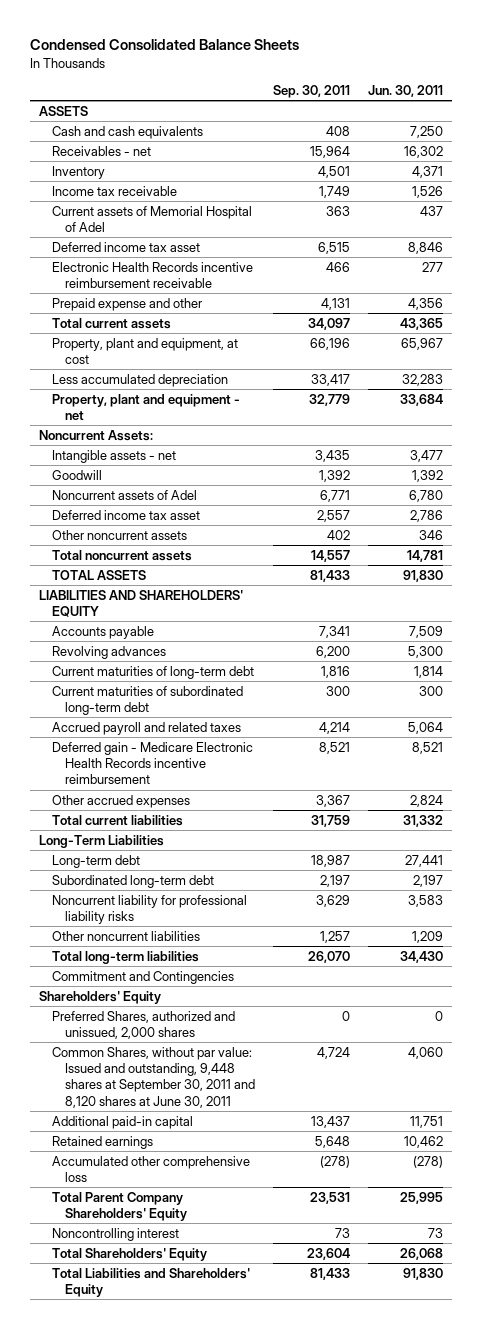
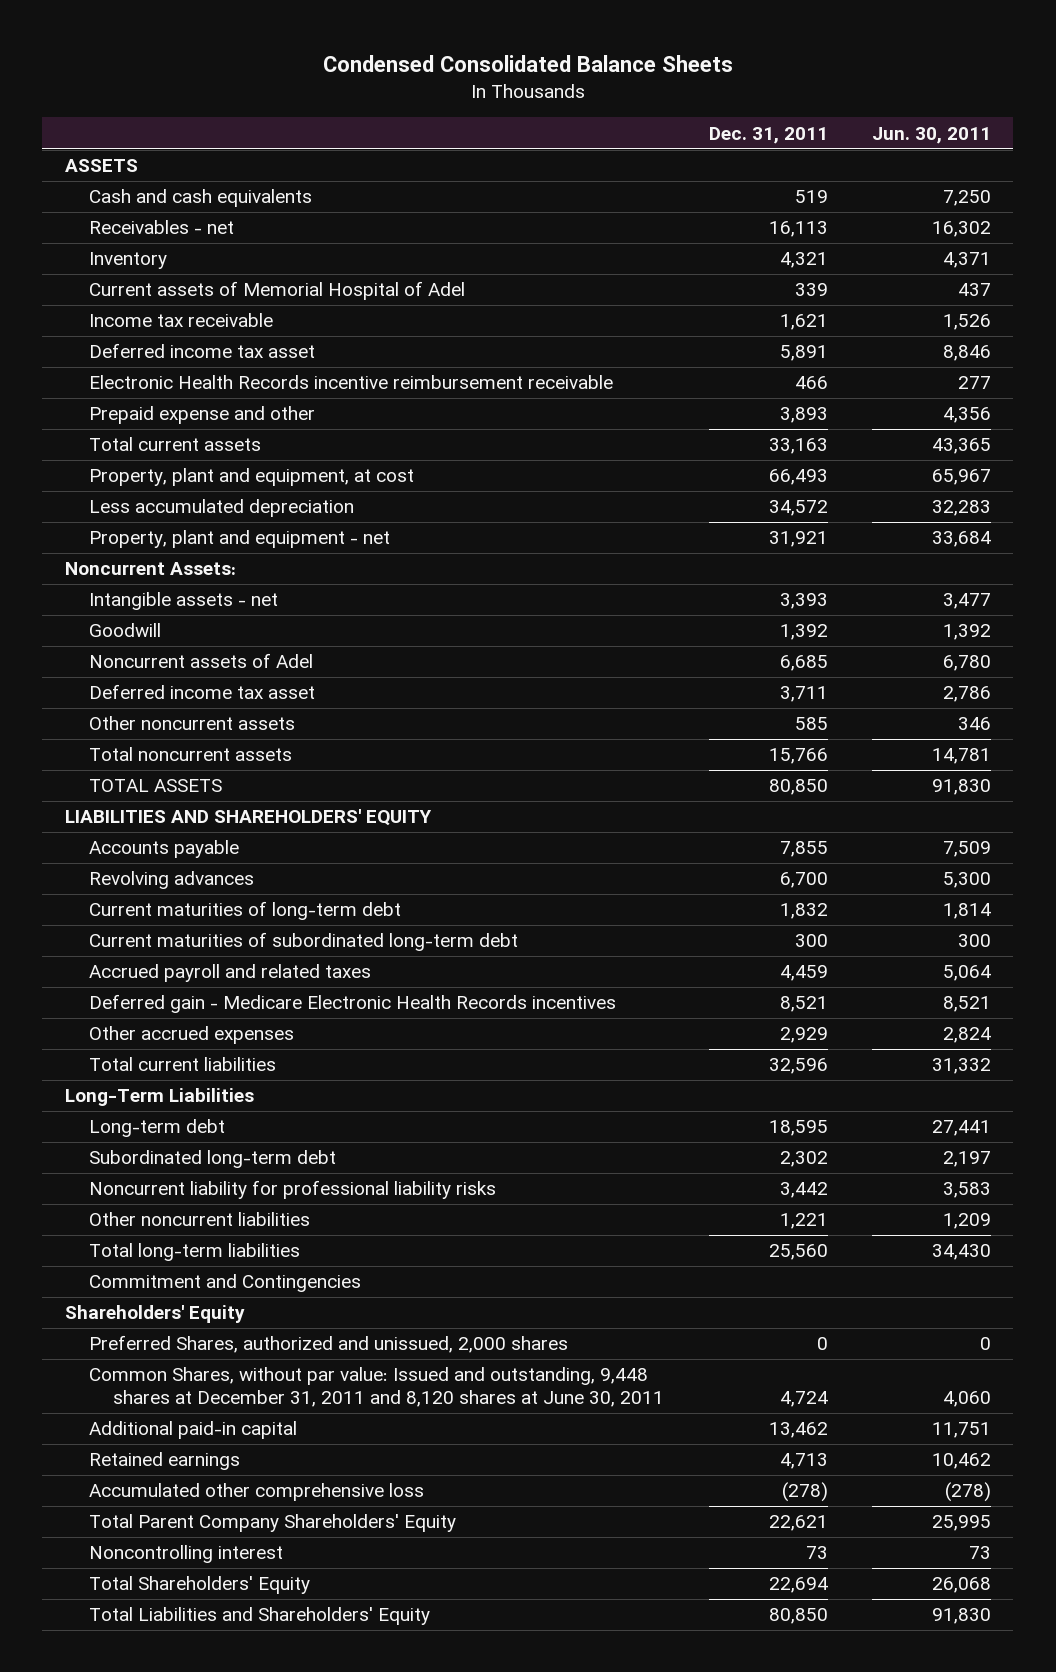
[272,85,350,99] Sep. 30, 2011 -> none
none -> [708,126,828,144] Dec. 31, 2011
[52,185,178,196] Income tax receivable -> [88,313,273,328] Income tax receivable
[52,741,254,785] Deferred gain - Medicare Electronic Health Records incentive reimbursement -> [88,994,616,1014] Deferred gain - Medicare Electronic Health Records incentives
[52,1046,256,1108] Common Shares, without par value: Issued and outstanding, 9,448 shares at September 30, 2011 and 8,120 shares at June 30, 2011 -> [88,1367,665,1408] Common Shares, without par value: Issued and outstanding, 9,448 shares at December 31, 2011 and 8,120 shares at June 30, 2011

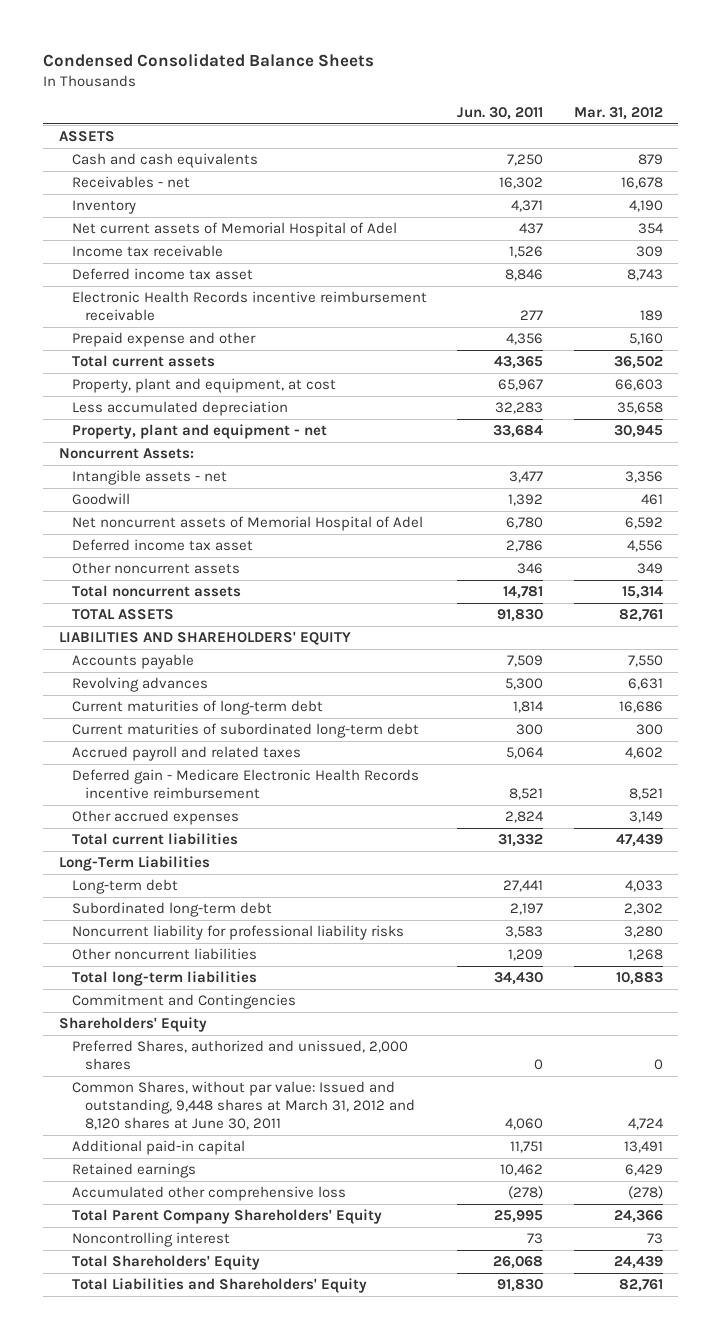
[708,126,828,144] Dec. 31, 2011 -> none
none -> [574,107,664,121] Mar. 31, 2012
[88,281,465,301] Current assets of Memorial Hospital of Adel -> [71,222,397,238] Net current assets of Memorial Hospital of Adel
[88,653,313,669] Noncurrent assets of Adel -> [71,516,423,532] Net noncurrent assets of Memorial Hospital of Adel
[88,994,616,1014] Deferred gain - Medicare Electronic Health Records incentives -> [71,769,419,800] Deferred gain - Medicare Electronic Health Records incentive reimbursement
[88,1367,665,1408] Common Shares, without par value: Issued and outstanding, 9,448 shares at December 31, 2011 and 8,120 shares at June 30, 2011 -> [71,1081,415,1131] Common Shares, without par value: Issued and outstanding, 9,448 shares at March 31, 2012 and 8,120 shares at June 30, 2011

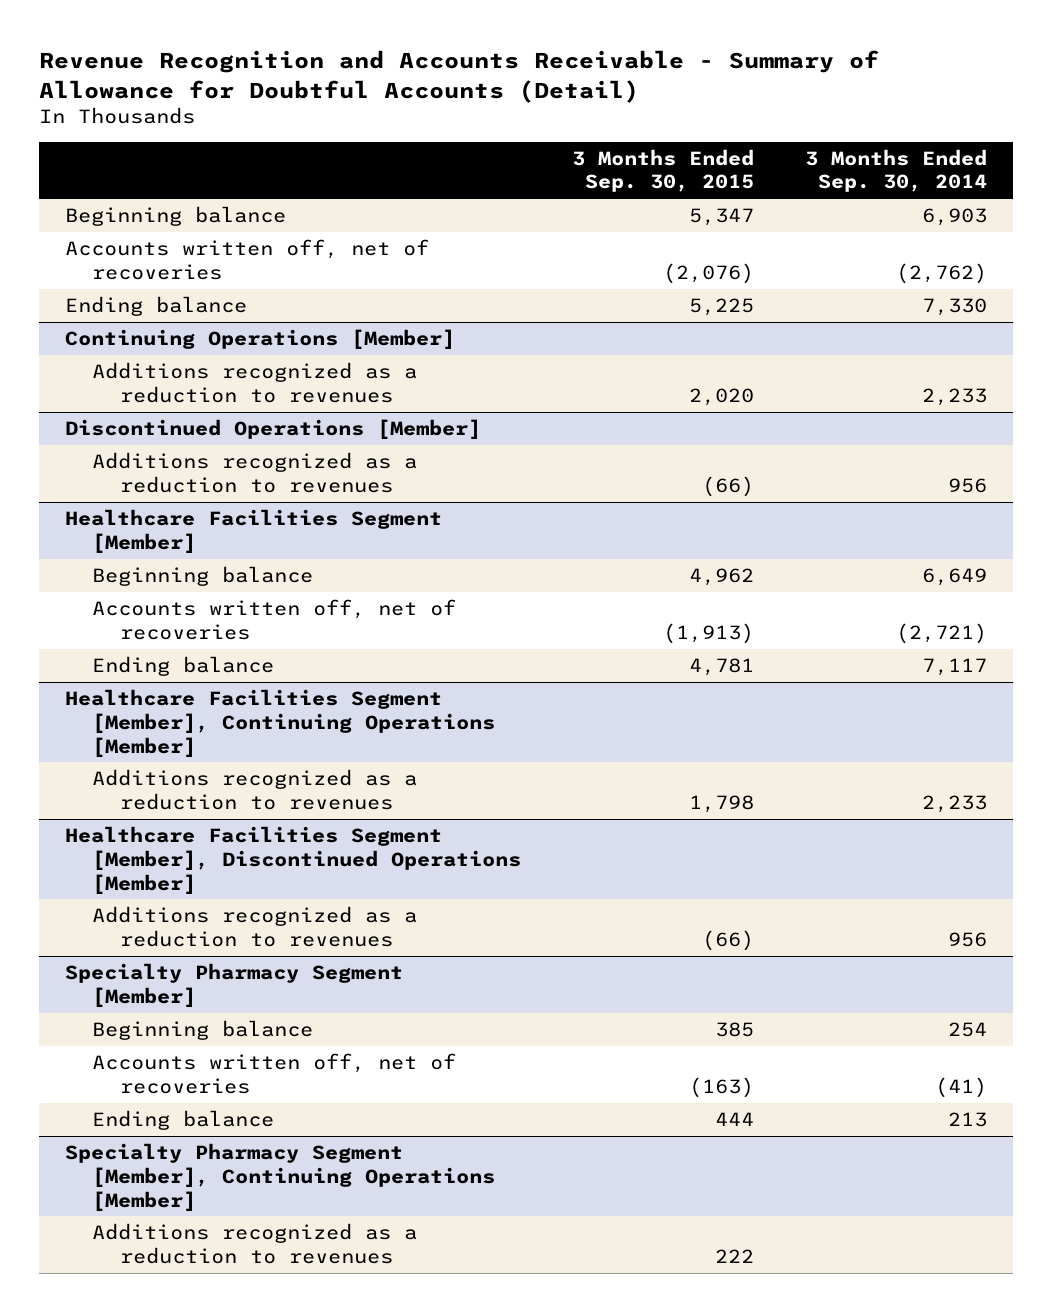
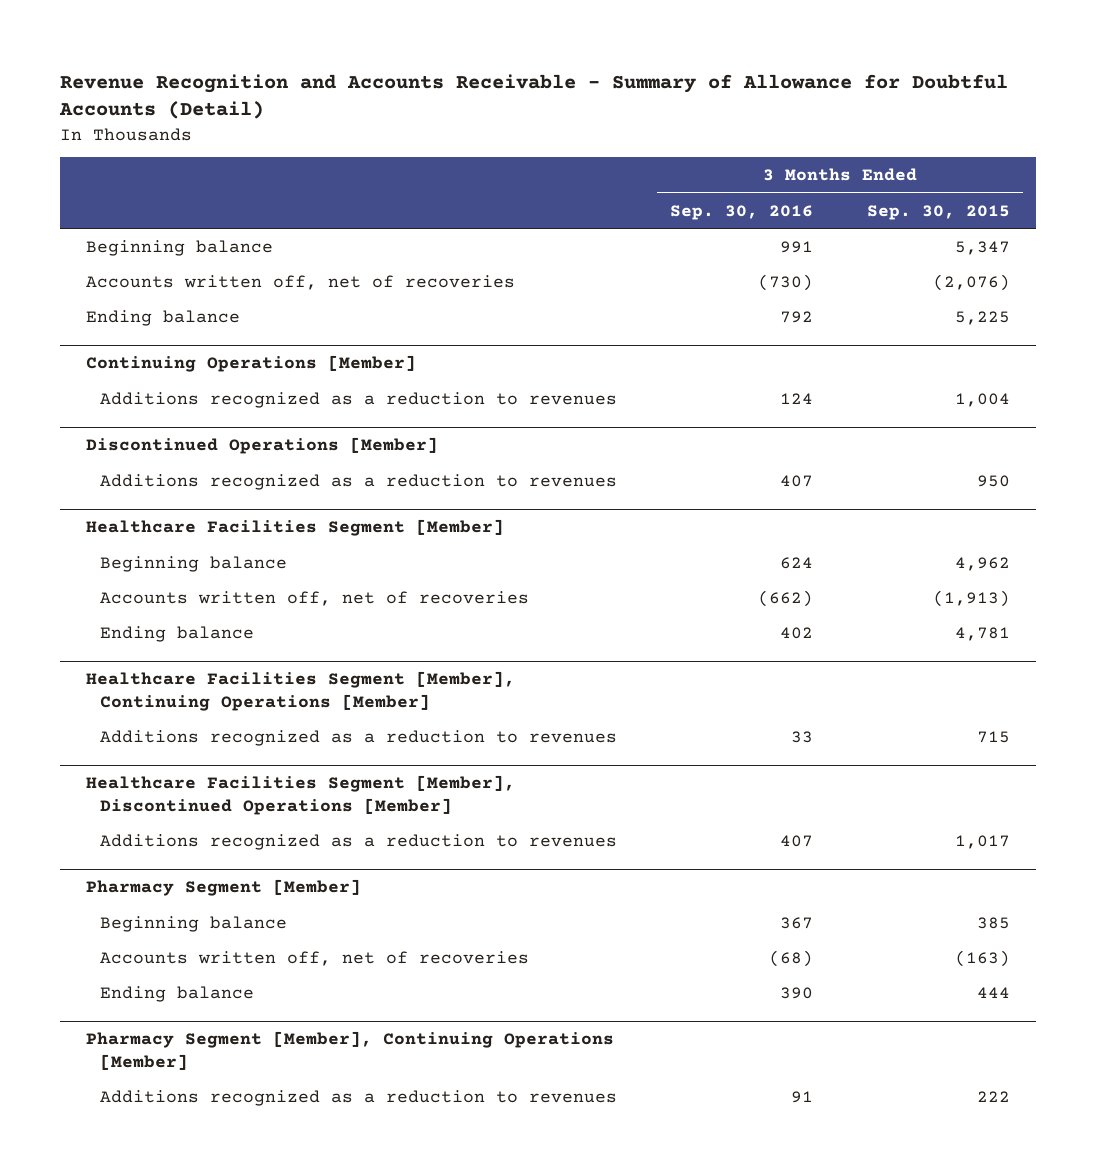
[805,148,988,193] 3 Months Ended Sep. 30, 2014 -> none
none -> [670,204,814,220] Sep. 30, 2016
[689,387,755,406] 2,020 -> [954,392,1010,407] 1,004
[702,475,755,497] (66) -> [976,474,1010,487] 950
[689,794,755,813] 1,798 -> [976,730,1010,743] 715
[702,929,755,951] (66) -> [954,834,1010,849] 1,017
[64,962,403,1007] Specialty Pharmacy Segment [Member] -> [86,879,362,897] Pharmacy Segment [Member]
[64,1142,496,1211] Specialty Pharmacy Segment [Member], Continuing Operations [Member] -> [86,1031,615,1070] Pharmacy Segment [Member], Continuing Operations [Member]

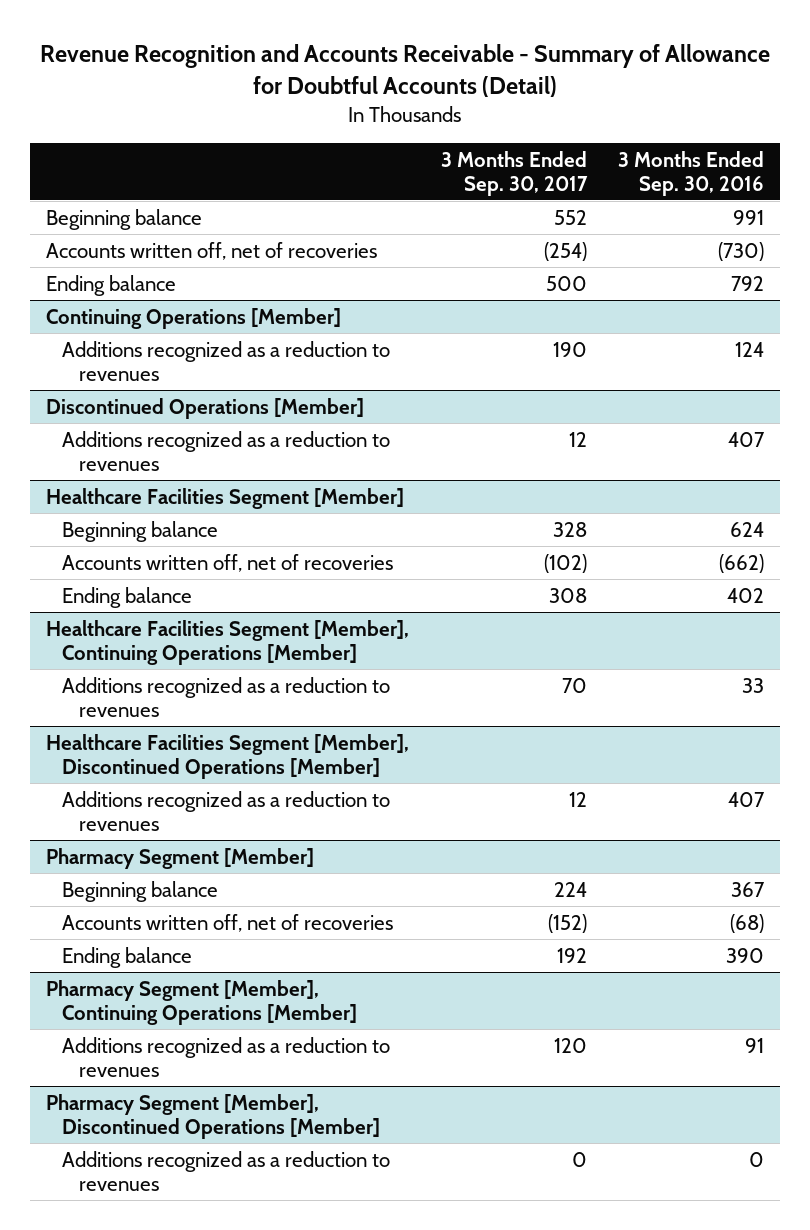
[866,204,1010,220] Sep. 30, 2015 -> none
none -> [440,150,588,196] 3 Months Ended Sep. 30, 2017
none -> [45,1093,381,1139] Pharmacy Segment [Member], Discontinued Operations [Member]
none -> [62,1150,391,1191] Additions recognized as a reduction to revenues

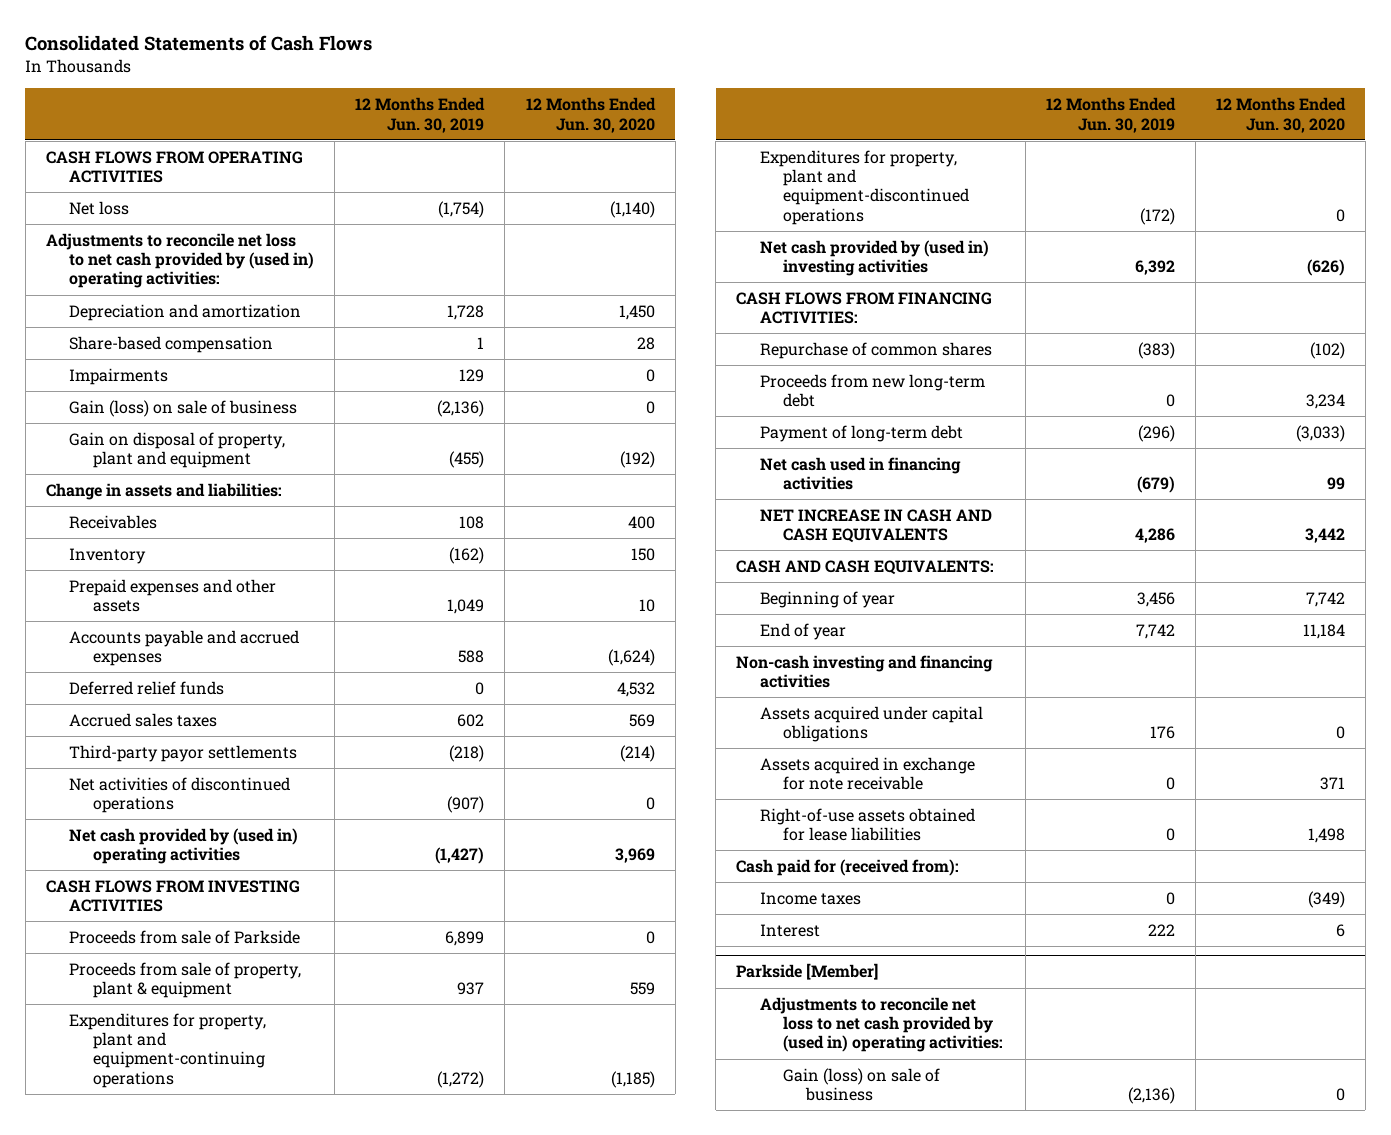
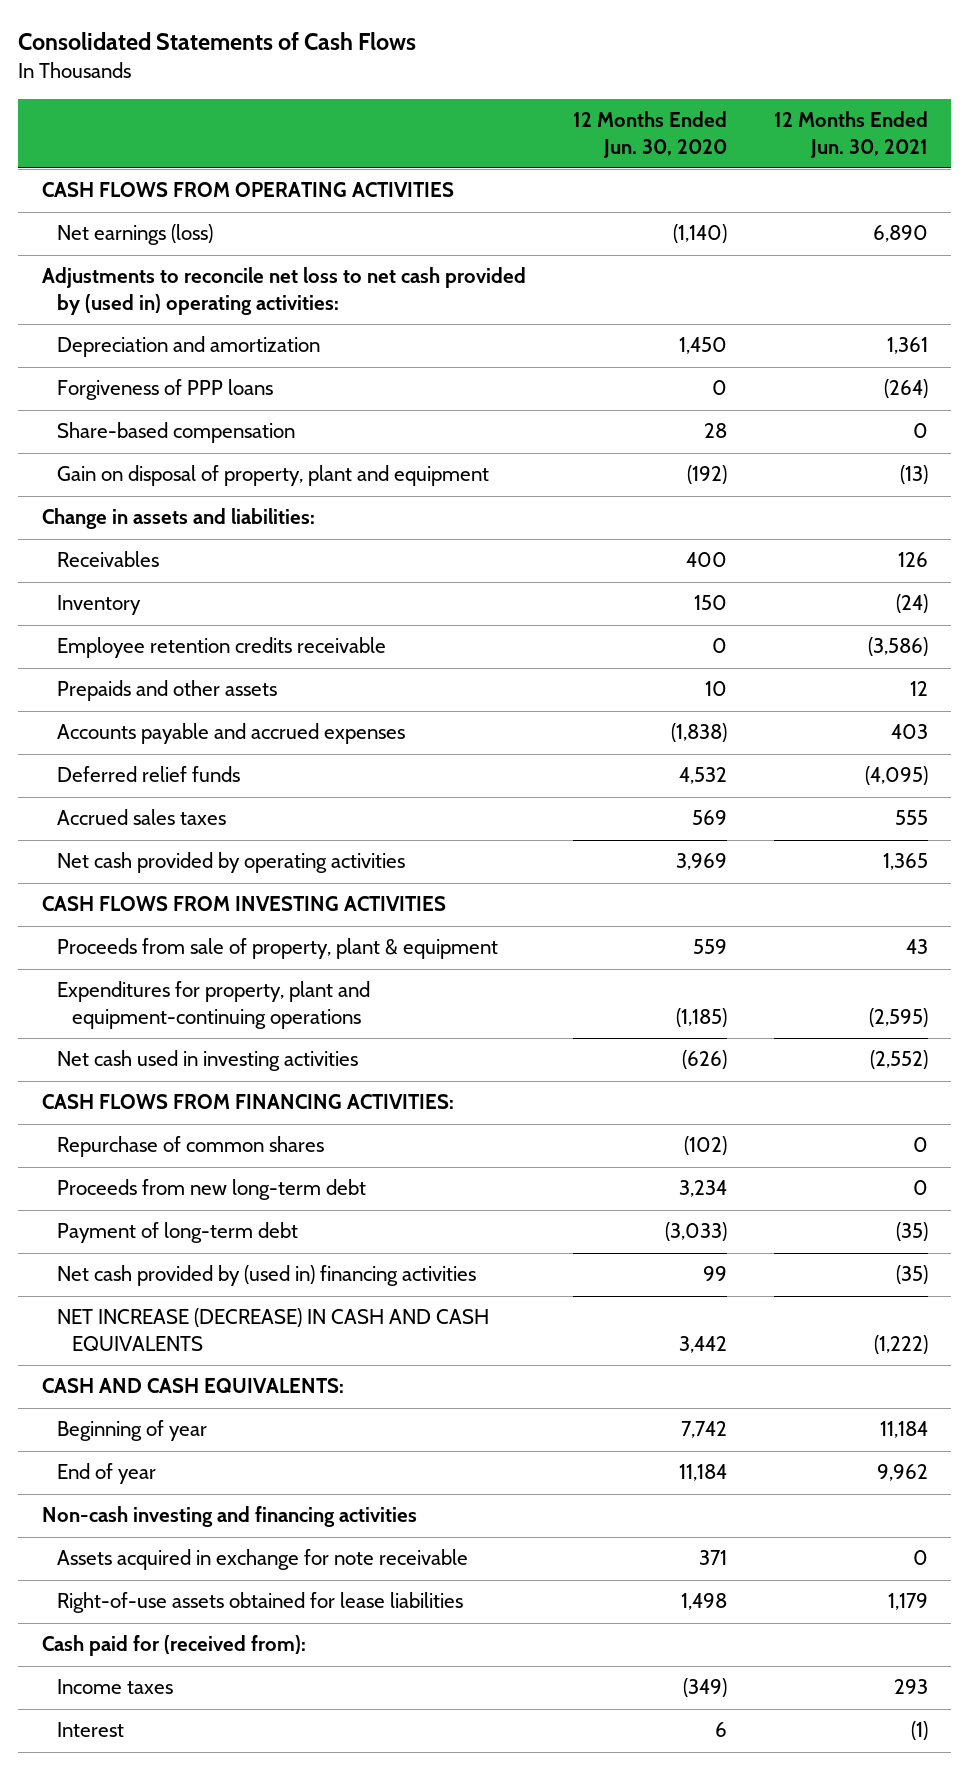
[355,97,486,133] 12 Months Ended Jun. 30, 2019 -> none
none -> [773,111,928,158] 12 Months Ended Jun. 30, 2021
[69,200,130,215] Net loss -> [56,224,213,246] Net earnings (loss)
none -> [56,379,273,401] Forgiveness of PPP loans
[69,367,169,385] Impairments -> none
[69,399,298,417] Gain (loss) on sale of business -> none
none -> [56,637,386,659] Employee retention credits receivable
[69,578,277,613] Prepaid expenses and other assets -> [56,680,277,702] Prepaids and other assets
[607,649,655,667] (1,624) -> [670,723,727,743] (1,838)
[69,744,298,762] Third-party payor settlements -> none
[69,776,291,814] Net activities of discontinued operations -> none
[69,827,299,865] Net cash provided by (used in) operating activities -> [56,852,405,874] Net cash provided by operating activities
[69,929,301,944] Proceeds from sale of Parkside -> none
[759,149,969,225] Expenditures for property, plant and equipment-discontinued operations -> none
[759,239,989,277] Net cash provided by (used in) investing activities -> [56,1050,358,1072] Net cash used in investing activities
[759,456,961,491] Net cash used in financing activities -> [56,1265,476,1287] Net cash provided by (used in) financing activities
[759,508,992,544] NET INCREASE IN CASH AND CASH EQUIVALENTS -> [56,1308,489,1351] NET INCREASE (DECREASE) IN CASH AND CASH EQUIVALENTS
[759,705,983,743] Assets acquired under capital obligations -> none
[736,963,879,981] Parkside [Member] -> none
[759,996,1003,1053] Adjustments to reconcile net loss to net cash provided by (used in) operating activities: -> none
[782,1067,940,1102] Gain (loss) on sale of business -> none

